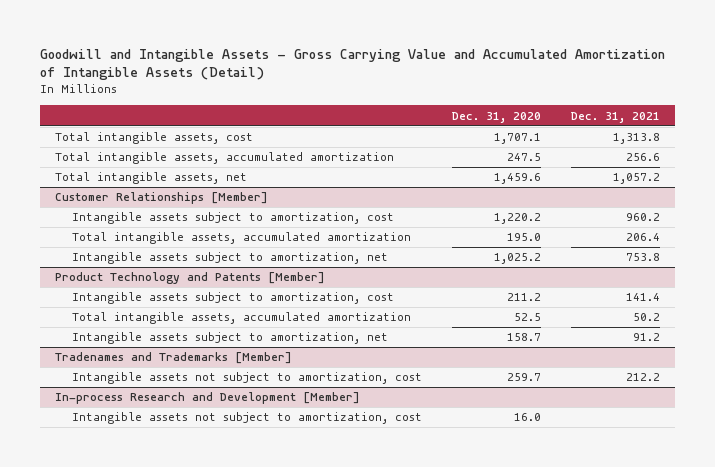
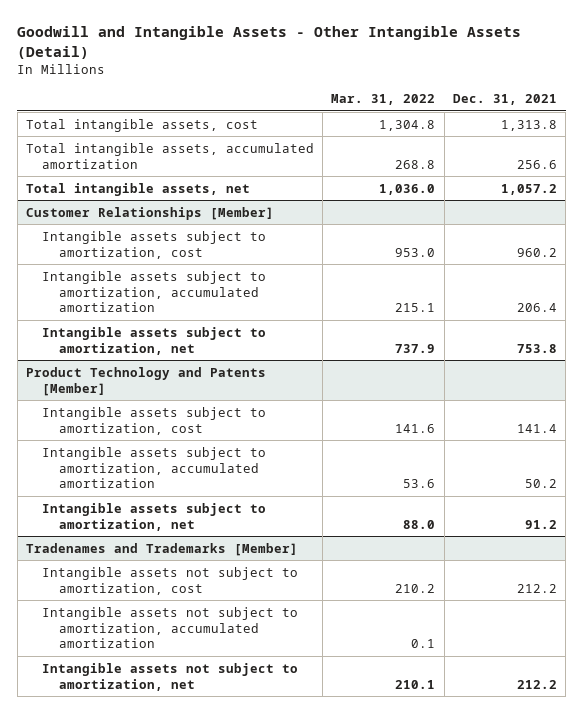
[39,48,665,81] Goodwill and Intangible Assets - Gross Carrying Value and Accumulated Amortization of Intangible Assets (Detail) -> [17,25,522,59] Goodwill and Intangible Assets - Other Intangible Assets (Detail)
[452,111,542,123] Dec. 31, 2020 -> none
none -> [331,94,436,106] Mar. 31, 2022
[72,232,412,245] Total intangible assets, accumulated amortization -> [42,270,267,313] Intangible assets subject to amortization, accumulated amortization
[72,312,412,325] Total intangible assets, accumulated amortization -> [42,446,267,489] Intangible assets subject to amortization, accumulated amortization
[54,392,360,405] In-process Research and Development [Member] -> none
[72,412,423,425] Intangible assets not subject to amortization, cost -> [42,606,299,649] Intangible assets not subject to amortization, accumulated amortization
none -> [42,662,299,691] Intangible assets not subject to amortization, net

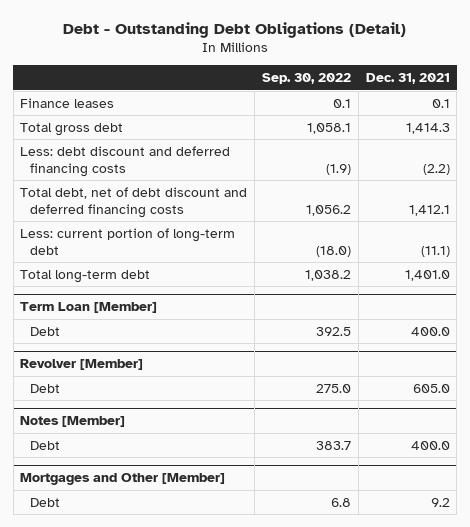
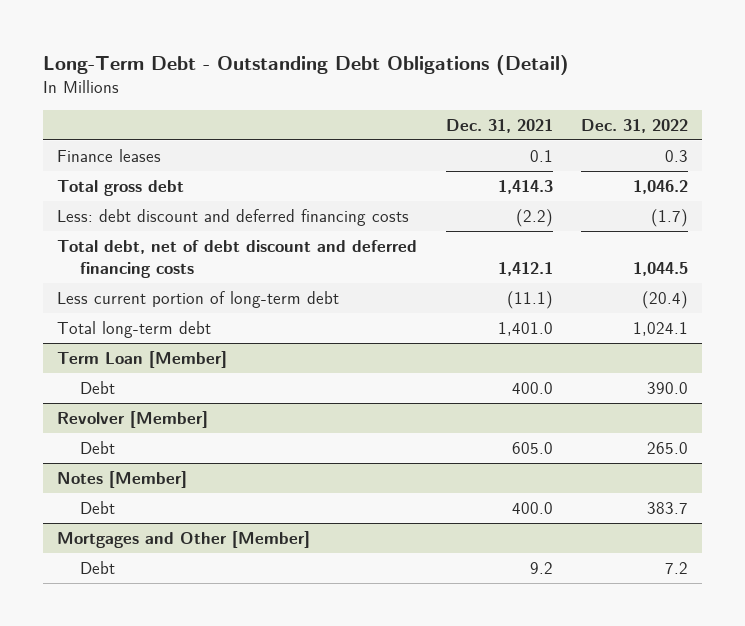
[63,21,407,38] Debt - Outstanding Debt Obligations (Detail) -> [43,54,570,75] Long-Term Debt - Outstanding Debt Obligations (Detail)
[262,72,352,84] Sep. 30, 2022 -> none
none -> [580,118,688,133] Dec. 31, 2022
[20,227,236,255] Less: current portion of long-term debt -> [57,291,340,309] Less current portion of long-term debt

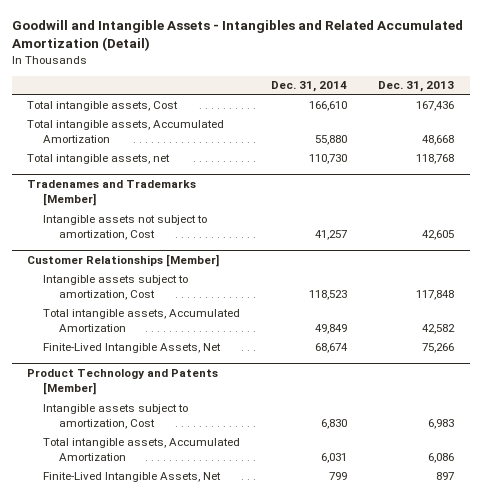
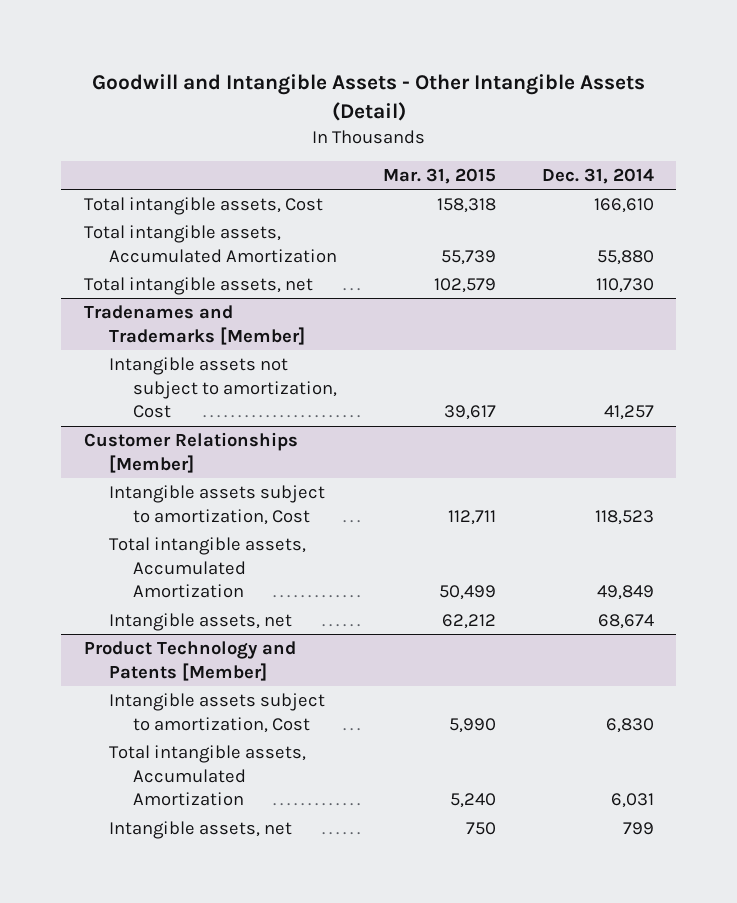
[11,19,463,51] Goodwill and Intangible Assets - Intangibles and Related Accumulated Amortization (Detail) -> [91,74,645,121] Goodwill and Intangible Assets - Other Intangible Assets (Detail)
[378,81,455,93] Dec. 31, 2013 -> none
none -> [382,168,496,185] Mar. 31, 2015
[43,342,222,353] Finite-Lived Intangible Assets, Net -> [108,612,292,631] Intangible assets, net
[43,471,222,482] Finite-Lived Intangible Assets, Net -> [108,820,292,839] Intangible assets, net

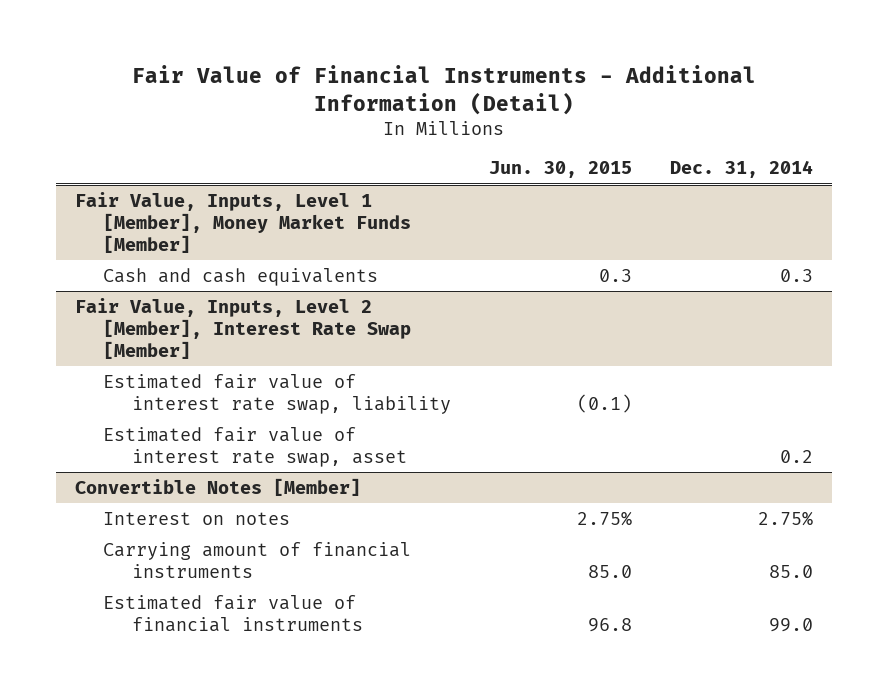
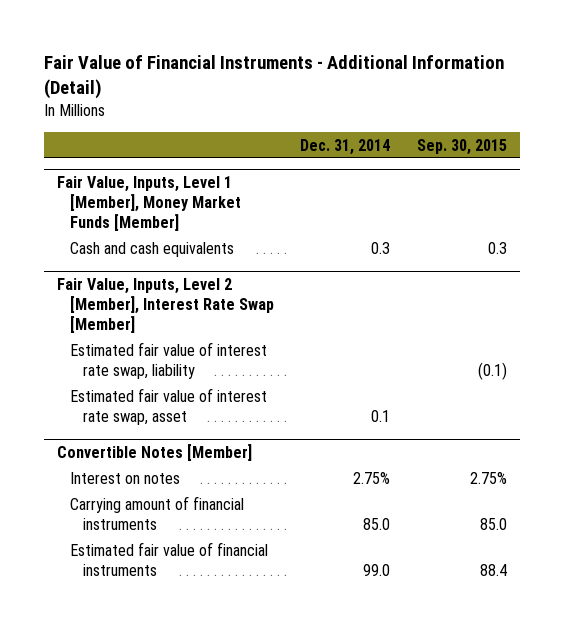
[488,161,632,179] Jun. 30, 2015 -> none
none -> [417,138,508,155] Sep. 30, 2015
[779,449,813,463] 0.2 -> [371,409,391,422] 0.1

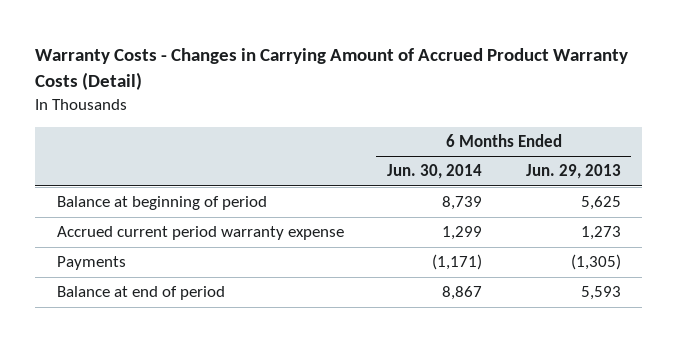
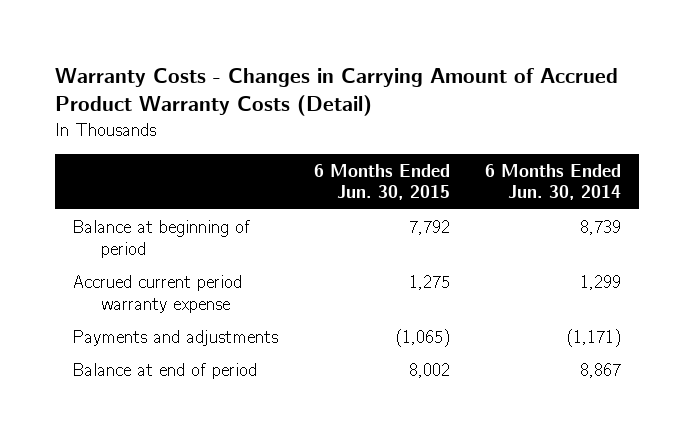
[525,164,621,180] Jun. 29, 2013 -> none
none -> [313,163,450,201] 6 Months Ended Jun. 30, 2015
[56,256,126,271] Payments -> [72,329,279,346] Payments and adjustments

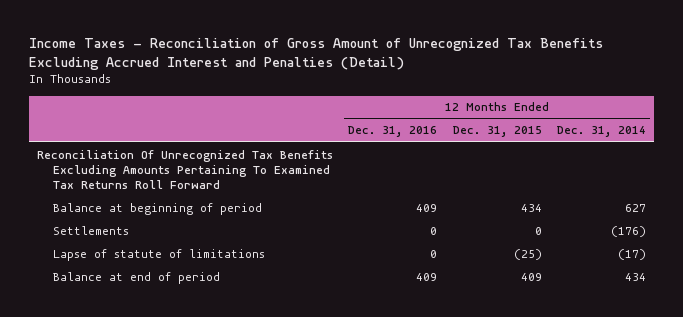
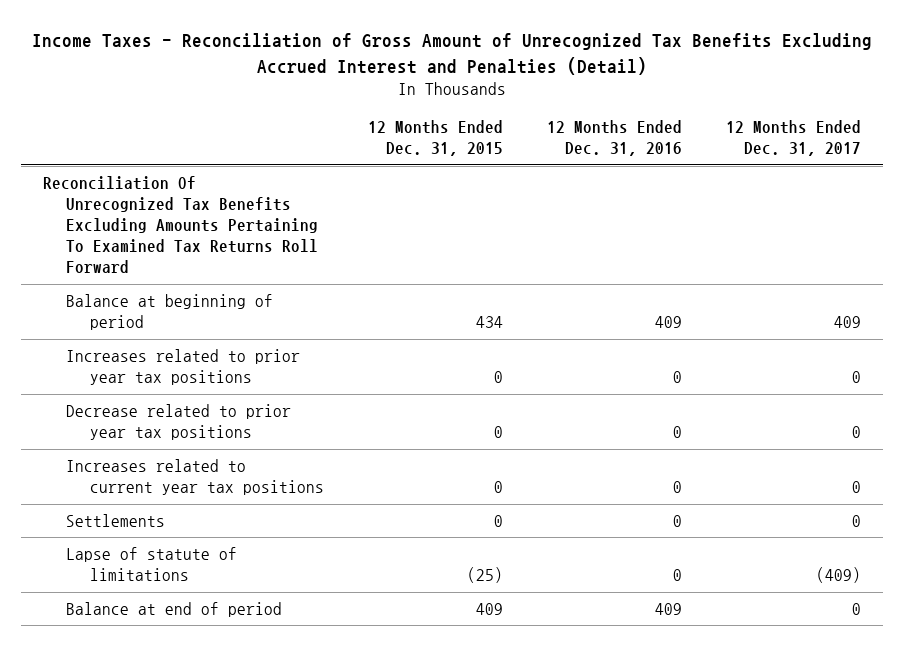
[557,126,647,138] Dec. 31, 2014 -> none
none -> [726,120,862,157] 12 Months Ended Dec. 31, 2017
none -> [66,348,301,386] Increases related to prior year tax positions
none -> [66,403,292,441] Decrease related to prior year tax positions
none -> [66,458,324,496] Increases related to current year tax positions

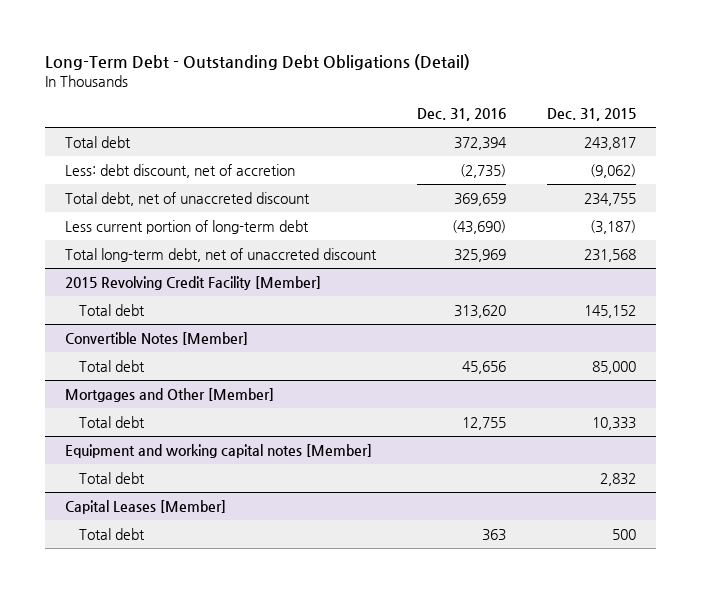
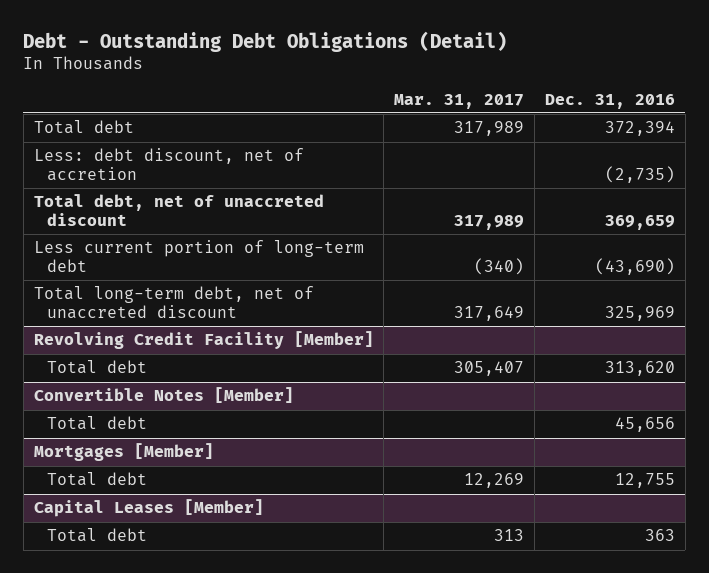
[44,53,470,70] Long-Term Debt - Outstanding Debt Obligations (Detail) -> [23,30,508,52] Debt - Outstanding Debt Obligations (Detail)
[546,108,636,122] Dec. 31, 2015 -> none
none -> [394,93,525,109] Mar. 31, 2017
[65,275,322,290] 2015 Revolving Credit Facility [Member] -> [33,331,374,350] Revolving Credit Facility [Member]
[65,387,275,402] Mortgages and Other [Member] -> [33,443,214,462] Mortgages [Member]
[65,443,373,458] Equipment and working capital notes [Member] -> none
[78,471,145,484] Total debt -> none

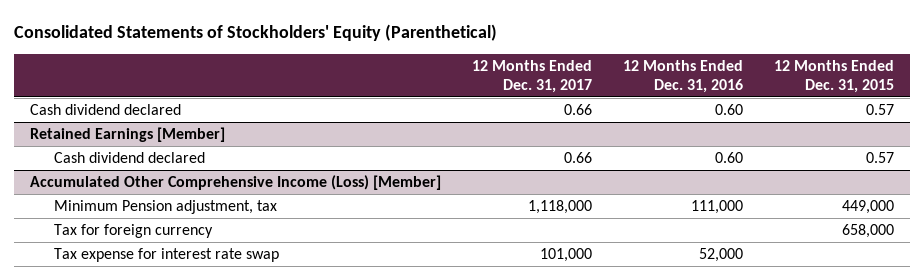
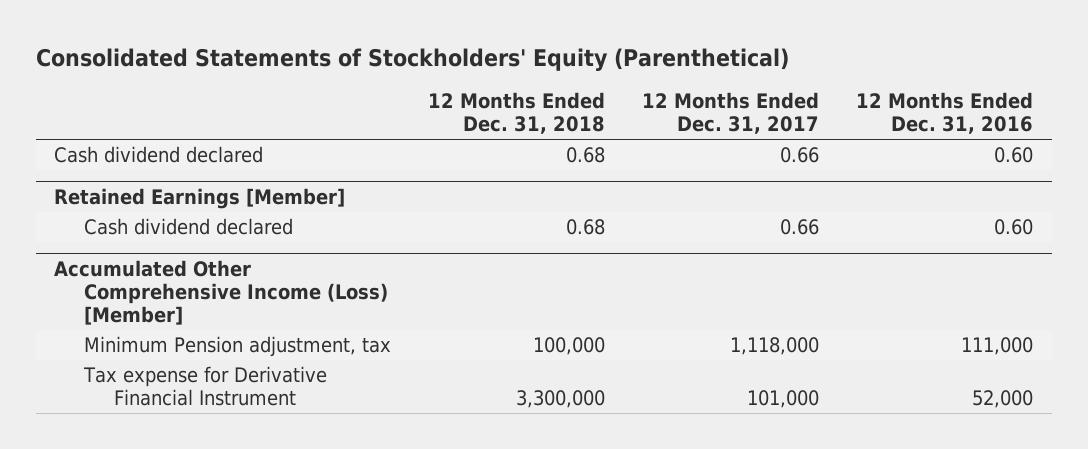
[774,60,895,93] 12 Months Ended Dec. 31, 2015 -> none
none -> [428,91,606,135] 12 Months Ended Dec. 31, 2018
[54,224,214,239] Tax for foreign currency -> none
[54,248,280,263] Tax expense for interest rate swap -> [83,366,328,407] Tax expense for Derivative Financial Instrument

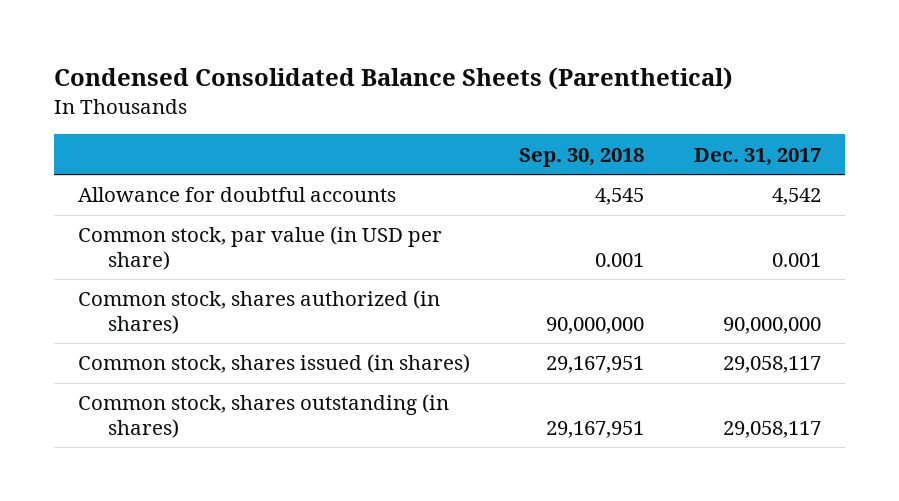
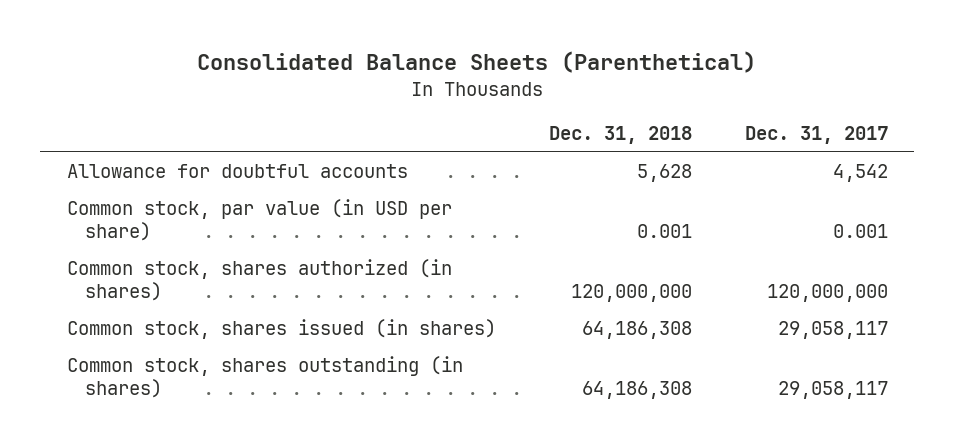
[53,66,733,90] Condensed Consolidated Balance Sheets (Parenthetical) -> [197,50,757,73] Consolidated Balance Sheets (Parenthetical)
[519,147,645,167] Sep. 30, 2018 -> none
none -> [548,125,692,144] Dec. 31, 2018
[722,316,821,334] 90,000,000 -> [766,284,888,303] 120,000,000

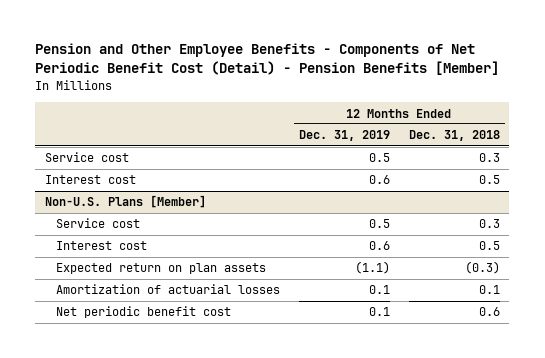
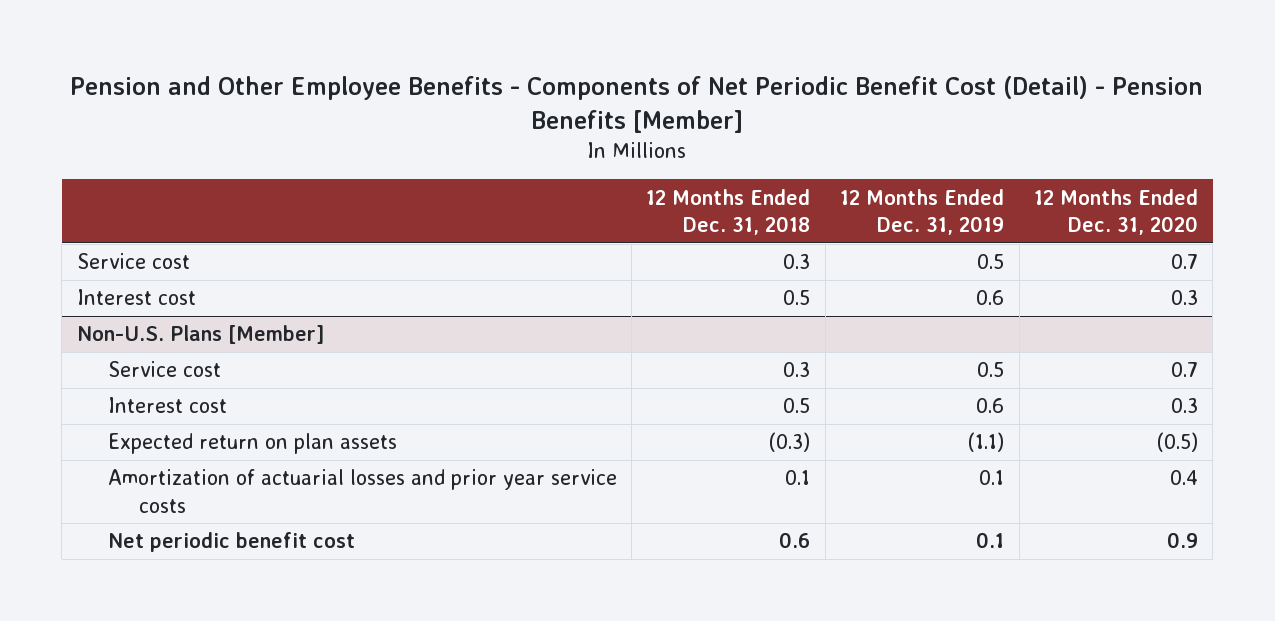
none -> [1034,188,1199,236] 12 Months Ended Dec. 31, 2020
[55,284,280,295] Amortization of actuarial losses -> [107,469,617,513] Amortization of actuarial losses and prior year service costs

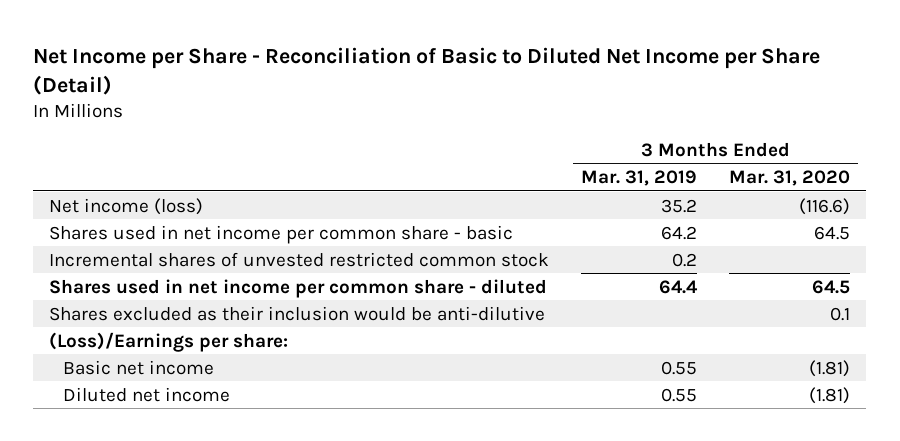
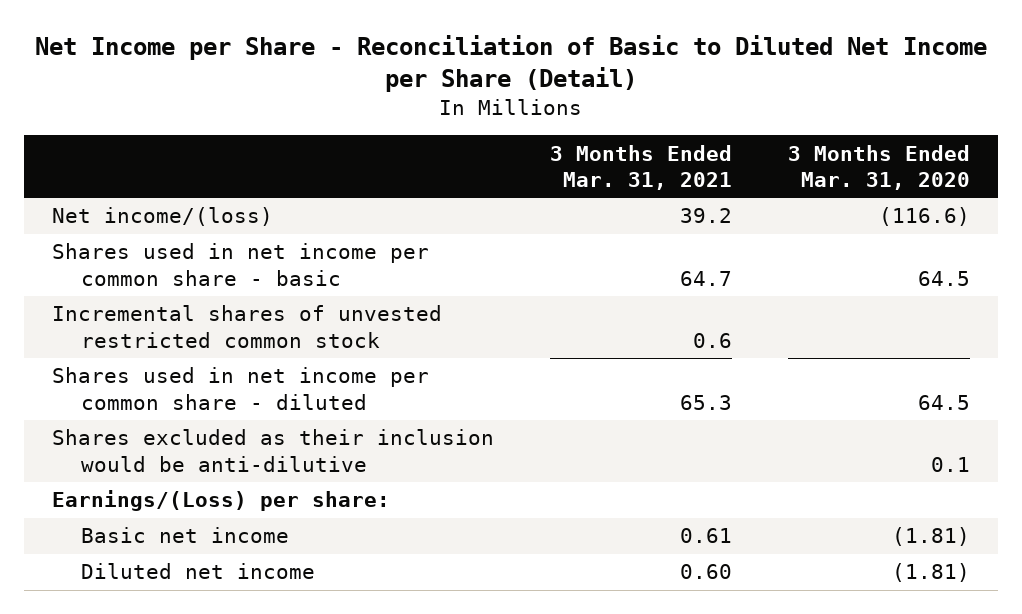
[581,170,698,187] Mar. 31, 2019 -> none
none -> [549,144,732,190] 3 Months Ended Mar. 31, 2021
[49,197,204,215] Net income (loss) -> [51,207,273,227] Net income/(loss)
[49,331,289,352] (Loss)/Earnings per share: -> [51,490,390,512] Earnings/(Loss) per share:

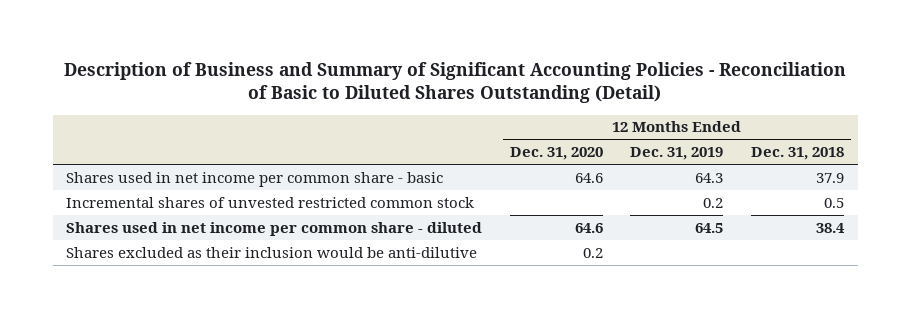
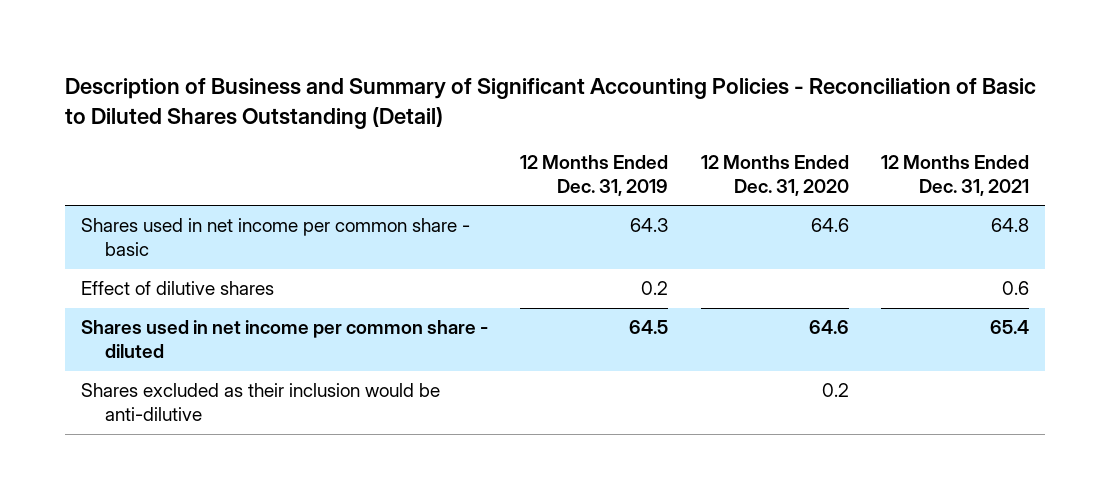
[750,147,844,161] Dec. 31, 2018 -> none
none -> [881,155,1030,196] 12 Months Ended Dec. 31, 2021
[66,196,475,208] Incremental shares of unvested restricted common stock -> none
none -> [81,281,275,296] Effect of dilutive shares

